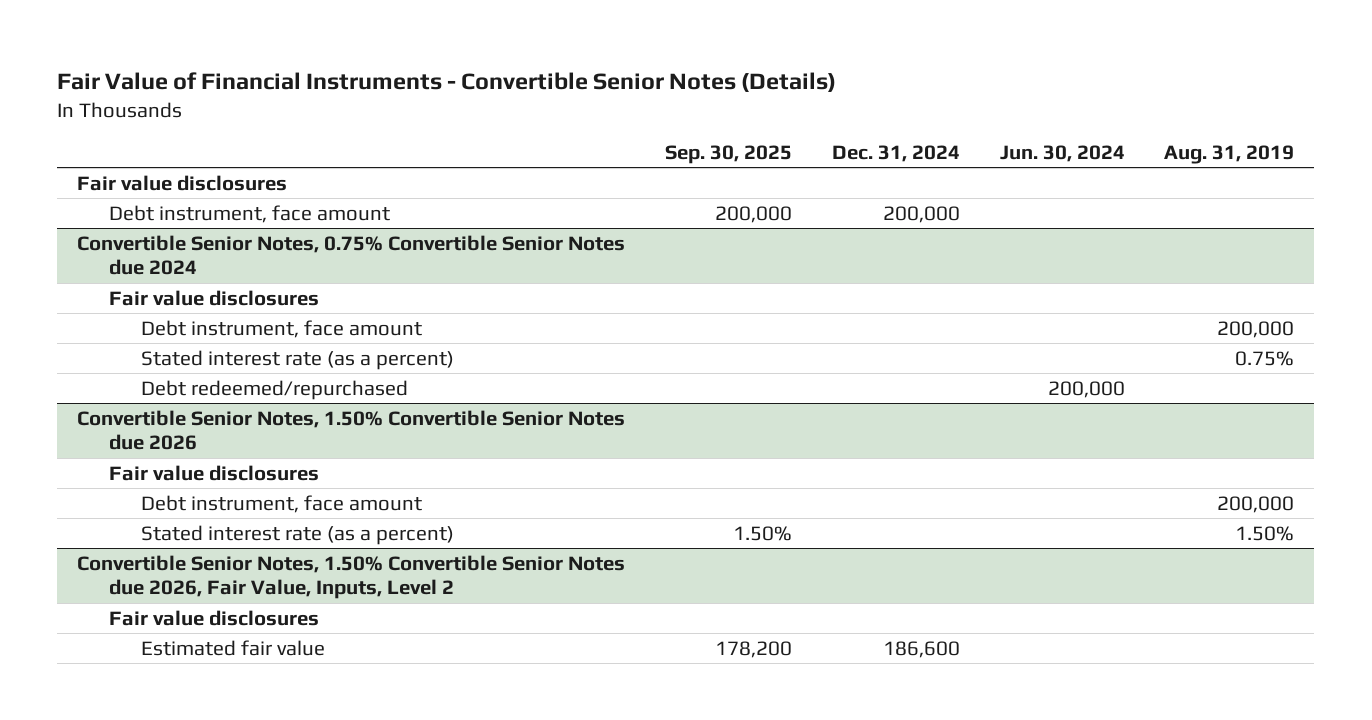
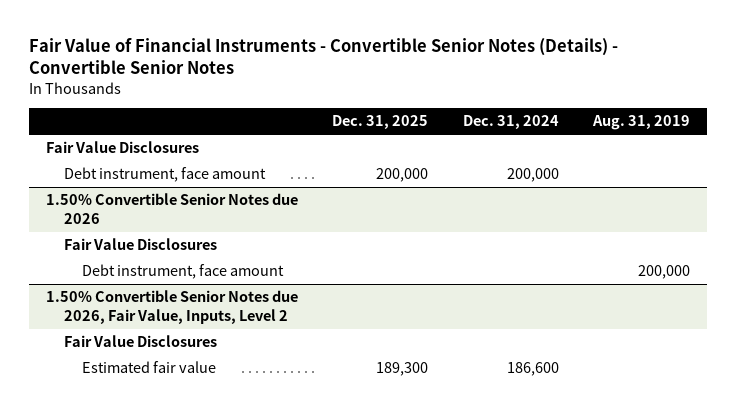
[57,72,837,93] Fair Value of Financial Instruments - Convertible Senior Notes (Details) -> [29,37,619,75] Fair Value of Financial Instruments - Convertible Senior Notes (Details) - Convertible Senior Notes
[665,144,793,164] Sep. 30, 2025 -> none
[999,144,1125,162] Jun. 30, 2024 -> none
none -> [332,115,429,130] Dec. 31, 2025
[77,174,288,191] Fair value disclosures -> [46,141,200,154] Fair Value Disclosures
[77,234,626,276] Convertible Senior Notes, 0.75% Convertible Senior Notes due 2024 -> none
[109,289,320,306] Fair value disclosures -> none
[141,319,423,338] Debt instrument, face amount -> none
[141,349,455,370] Stated interest rate (as a percent) -> none
[141,379,409,400] Debt redeemed/repurchased -> none
[77,409,626,451] Convertible Senior Notes, 1.50% Convertible Senior Notes due 2026 -> [46,193,299,225] 1.50% Convertible Senior Notes due 2026
[109,464,320,481] Fair value disclosures -> [64,238,218,251] Fair Value Disclosures
[141,524,455,545] Stated interest rate (as a percent) -> none
[77,554,626,600] Convertible Senior Notes, 1.50% Convertible Senior Notes due 2026, Fair Value, Inputs, Level 2 -> [46,290,299,325] 1.50% Convertible Senior Notes due 2026, Fair Value, Inputs, Level 2
[109,609,320,626] Fair value disclosures -> [64,335,218,348] Fair Value Disclosures

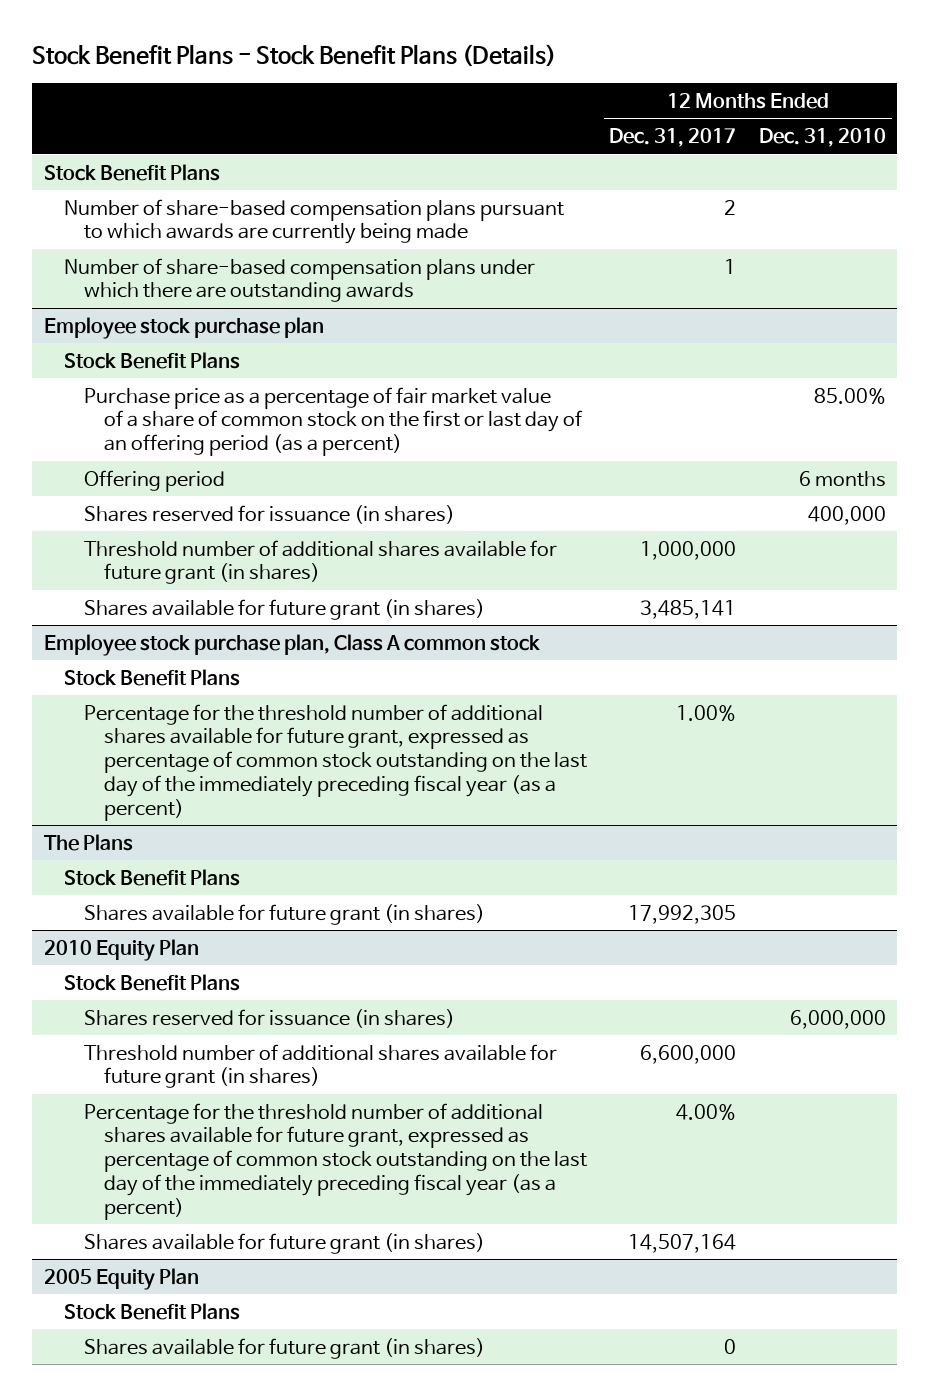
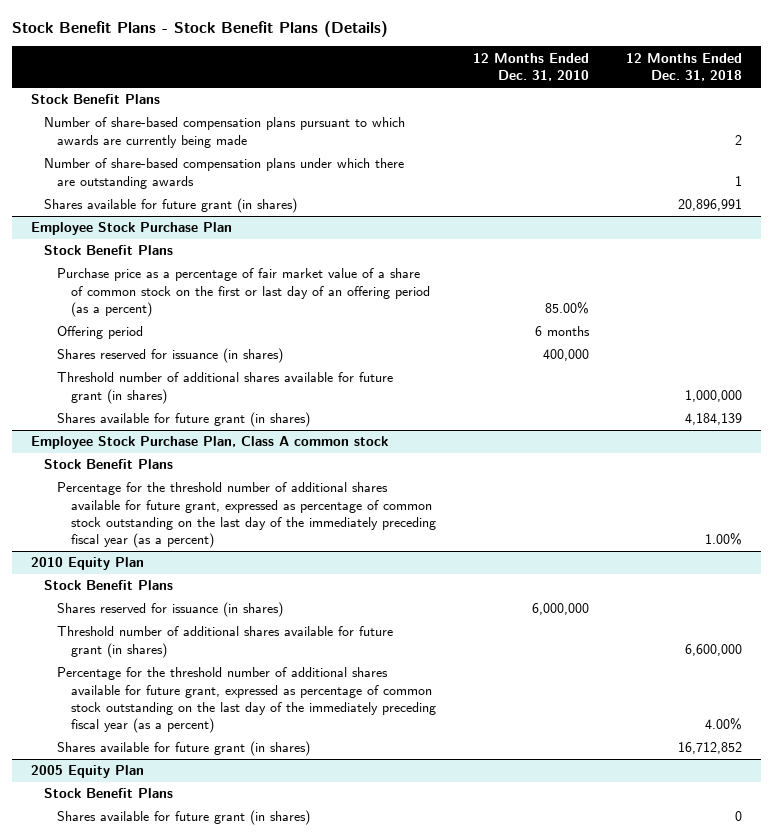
[609,128,737,148] Dec. 31, 2017 -> none
none -> [626,52,743,82] 12 Months Ended Dec. 31, 2018
none -> [44,198,298,214] Shares available for future grant (in shares)
[43,316,324,339] Employee stock purchase plan -> [30,222,232,236] Employee Stock Purchase Plan
[43,633,540,656] Employee stock purchase plan, Class A common stock -> [30,436,388,450] Employee Stock Purchase Plan, Class A common stock
[43,833,133,851] The Plans -> none
[63,868,240,886] Stock Benefit Plans -> none
[83,903,485,925] Shares available for future grant (in shares) -> none

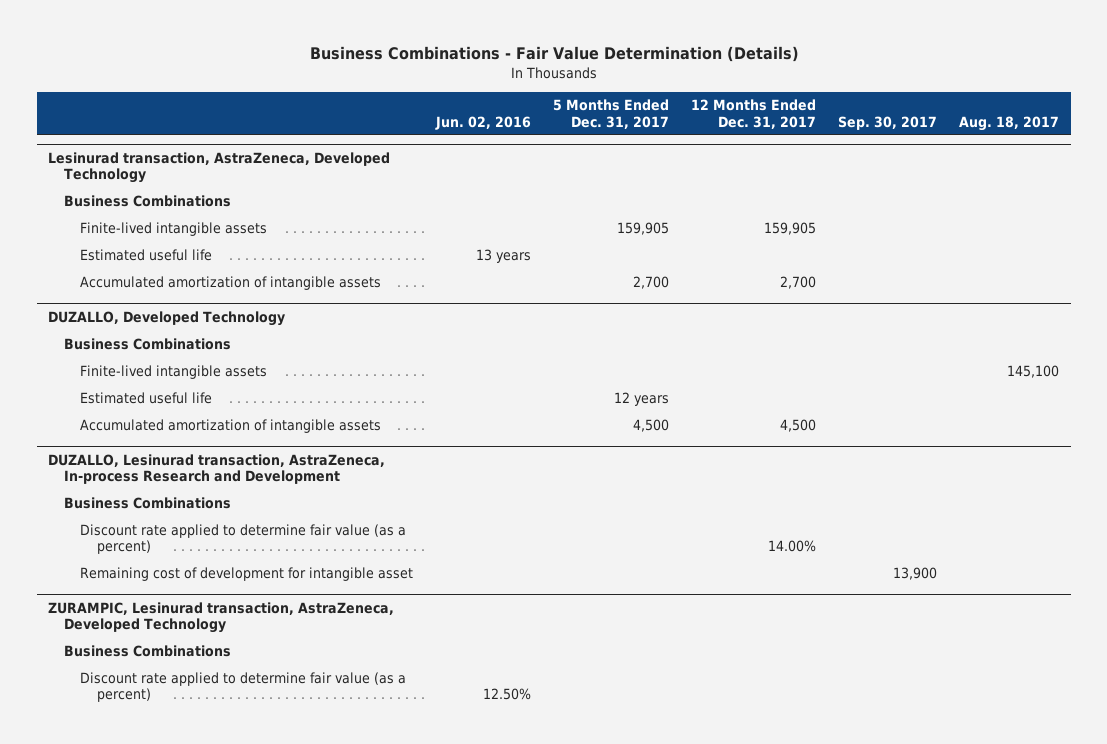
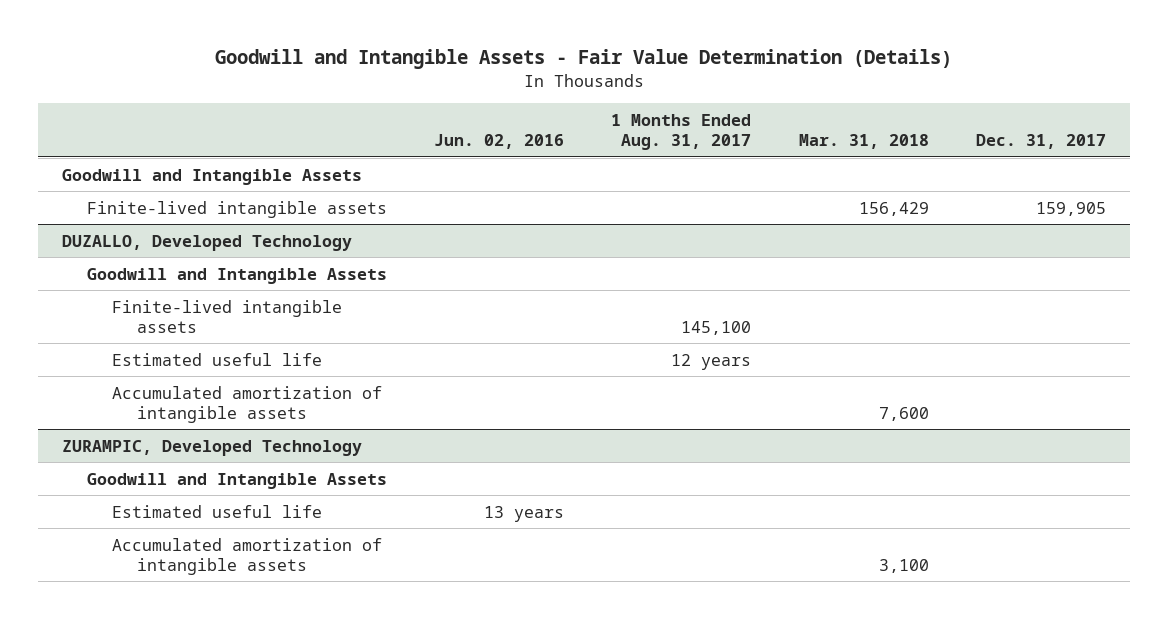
[309,45,799,62] Business Combinations - Fair Value Determination (Details) -> [214,49,952,70] Goodwill and Intangible Assets - Fair Value Determination (Details)
[552,99,669,129] 5 Months Ended Dec. 31, 2017 -> none
[691,99,817,129] 12 Months Ended Dec. 31, 2017 -> none
[838,115,938,130] Sep. 30, 2017 -> none
[959,115,1060,131] Aug. 18, 2017 -> none
none -> [611,114,752,151] 1 Months Ended Aug. 31, 2017
none -> [798,134,929,150] Mar. 31, 2018
none -> [975,134,1106,150] Dec. 31, 2017
[47,151,390,184] Lesinurad transaction, AstraZeneca, Developed Technology -> none
[64,194,232,207] Business Combinations -> none
[80,221,268,236] Finite-lived intangible assets -> none
[80,248,213,261] Estimated useful life -> none
[80,275,382,290] Accumulated amortization of intangible assets -> none
none -> [61,168,362,185] Goodwill and Intangible Assets
none -> [87,200,388,218] Finite-lived intangible assets
[64,337,232,350] Business Combinations -> none
none -> [87,267,388,284] Goodwill and Intangible Assets
[47,453,385,485] DUZALLO, Lesinurad transaction, AstraZeneca, In-process Research and Development -> none
[64,496,232,509] Business Combinations -> none
[80,523,407,554] Discount rate applied to determine fair value (as a percent) -> none
[80,566,414,581] Remaining cost of development for intangible asset -> none
[64,644,232,657] Business Combinations -> none
[80,671,407,702] Discount rate applied to determine fair value (as a percent) -> none
[47,601,394,634] ZURAMPIC, Lesinurad transaction, AstraZeneca, Developed Technology -> [61,439,362,456] ZURAMPIC, Developed Technology
none -> [87,472,388,489] Goodwill and Intangible Assets
none -> [112,504,323,518] Estimated useful life
none -> [112,537,383,575] Accumulated amortization of intangible assets

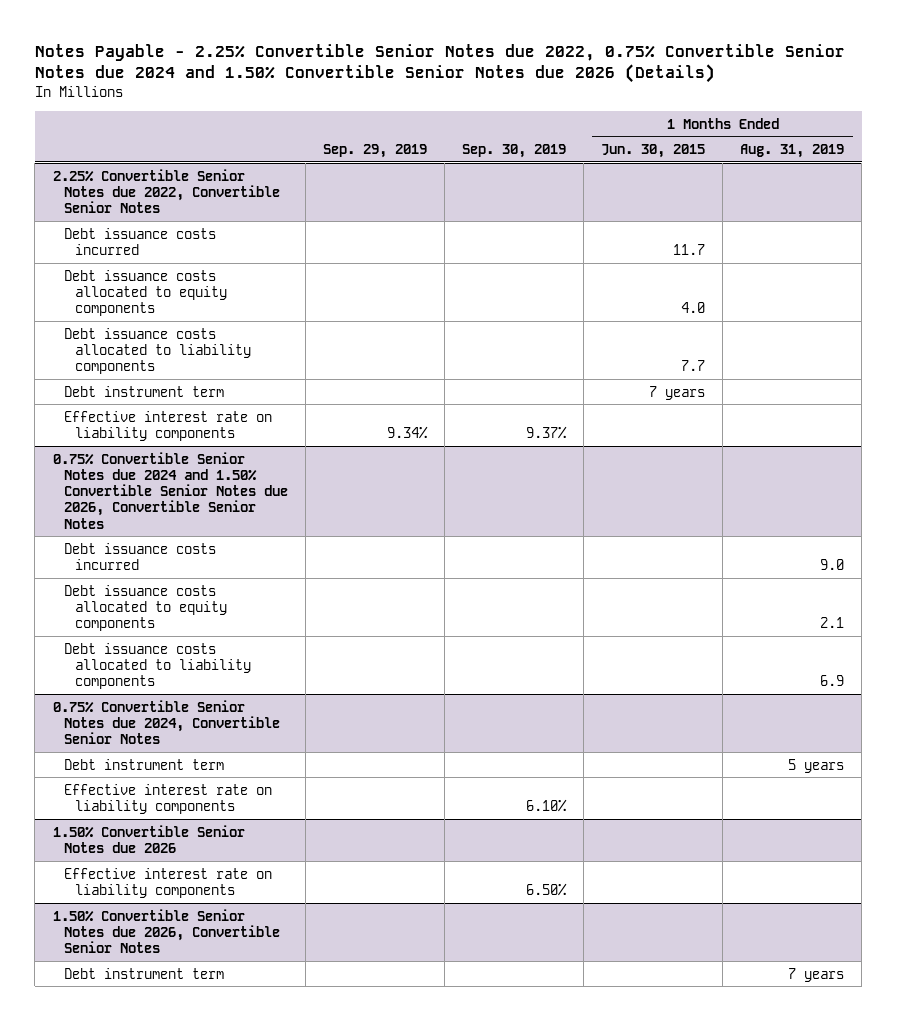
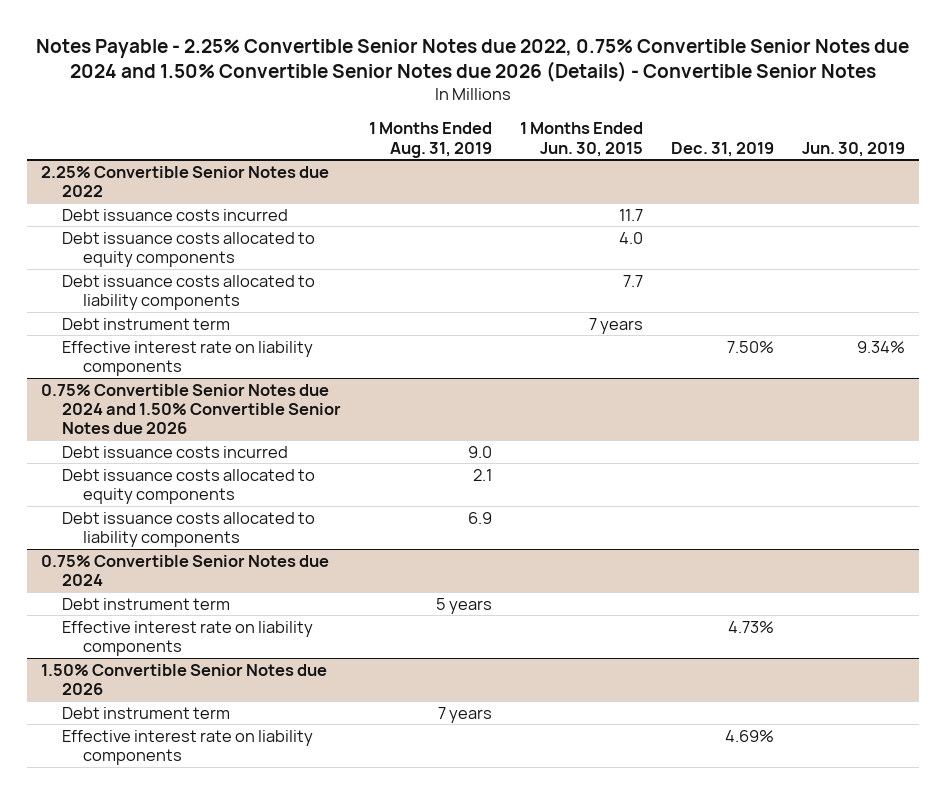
[34,43,845,84] Notes Payable - 2.25% Convertible Senior Notes due 2022, 0.75% Convertible Senior Notes due 2024 and 1.50% Convertible Senior Notes due 2026 (Details) -> [36,38,910,83] Notes Payable - 2.25% Convertible Senior Notes due 2022, 0.75% Convertible Senior Notes due 2024 and 1.50% Convertible Senior Notes due 2026 (Details) - Convertible Senior Notes
[322,143,427,158] Sep. 29, 2019 -> none
[462,143,567,158] Sep. 30, 2019 -> none
none -> [671,141,775,157] Dec. 31, 2019
none -> [802,141,906,157] Jun. 30, 2019
[52,168,280,214] 2.25% Convertible Senior Notes due 2022, Convertible Senior Notes -> [41,165,330,197] 2.25% Convertible Senior Notes due 2022
[52,451,288,529] 0.75% Convertible Senior Notes due 2024 and 1.50% Convertible Senior Notes due 2026, Convertible Senior Notes -> [41,383,342,435] 0.75% Convertible Senior Notes due 2024 and 1.50% Convertible Senior Notes due 2026
[52,699,280,745] 0.75% Convertible Senior Notes due 2024, Convertible Senior Notes -> [41,554,330,586] 0.75% Convertible Senior Notes due 2024
none -> [62,706,231,719] Debt instrument term
[52,908,280,954] 1.50% Convertible Senior Notes due 2026, Convertible Senior Notes -> none
[63,967,224,979] Debt instrument term -> none

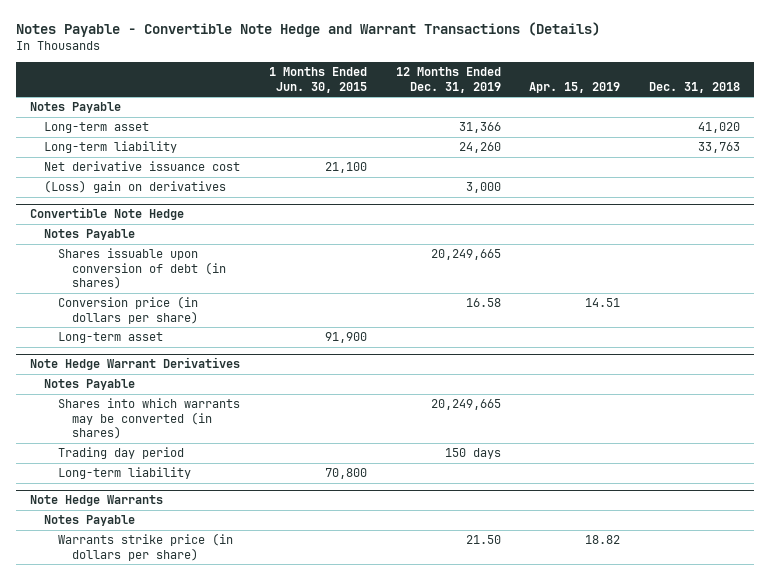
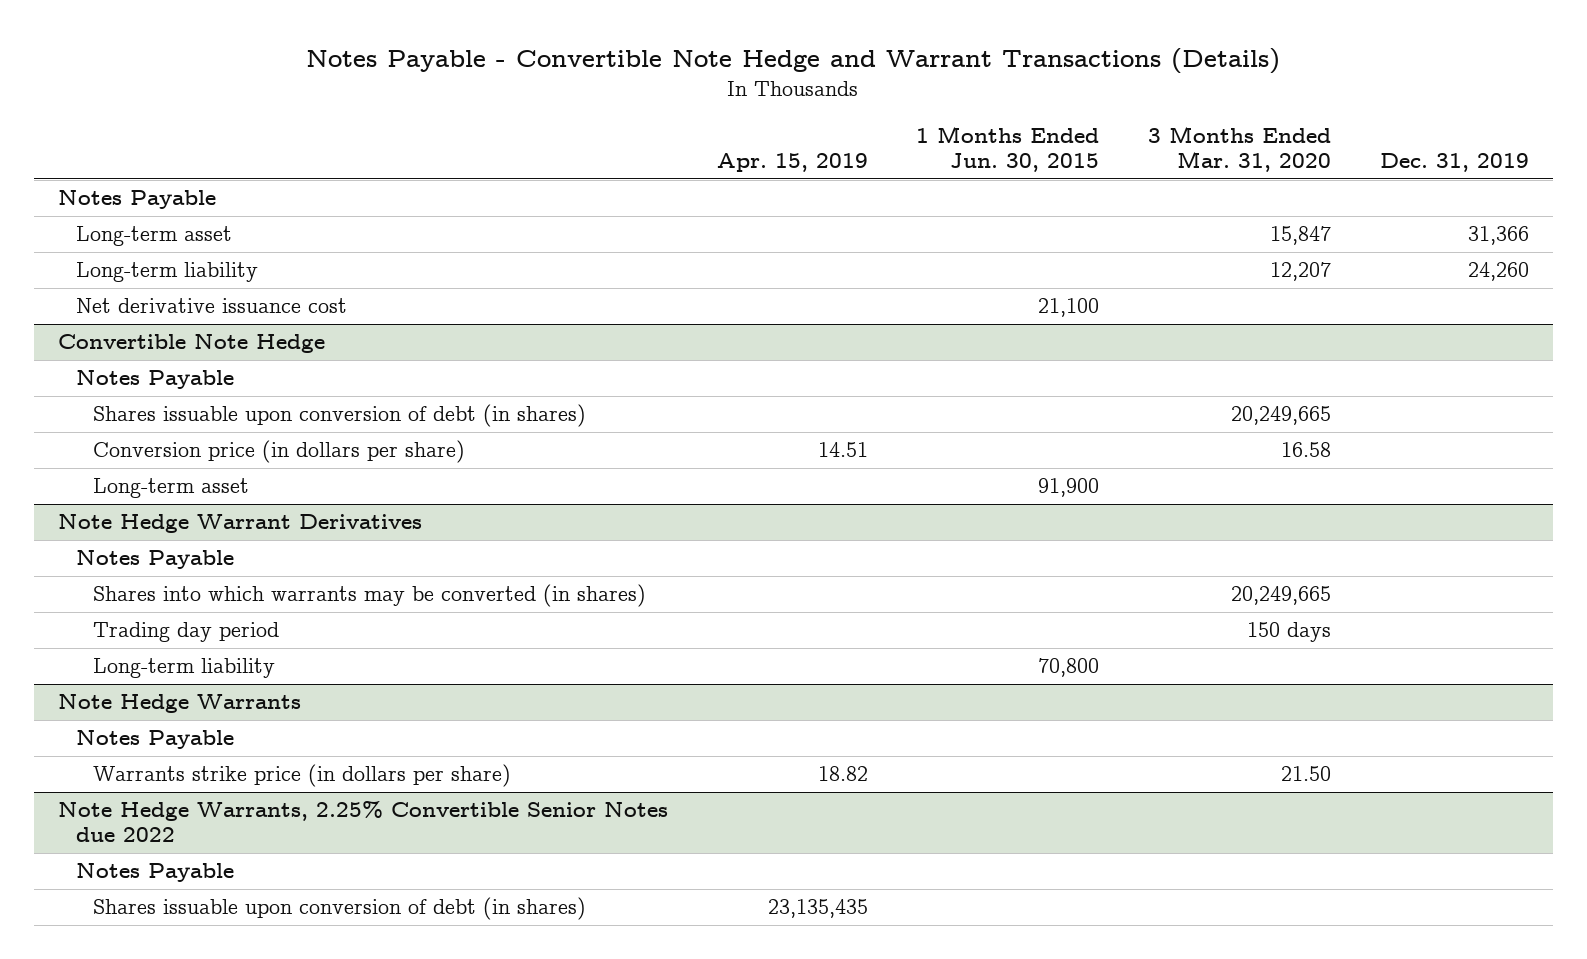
[395,67,501,93] 12 Months Ended Dec. 31, 2019 -> none
[649,81,741,93] Dec. 31, 2018 -> none
none -> [1147,125,1331,173] 3 Months Ended Mar. 31, 2020
none -> [1379,153,1529,173] Dec. 31, 2019
[43,180,226,194] (Loss) gain on derivatives -> none
none -> [58,801,669,843] Note Hedge Warrants, 2.25% Convertible Senior Notes due 2022
none -> [75,863,234,883] Notes Payable
none -> [92,897,586,921] Shares issuable upon conversion of debt (in shares)

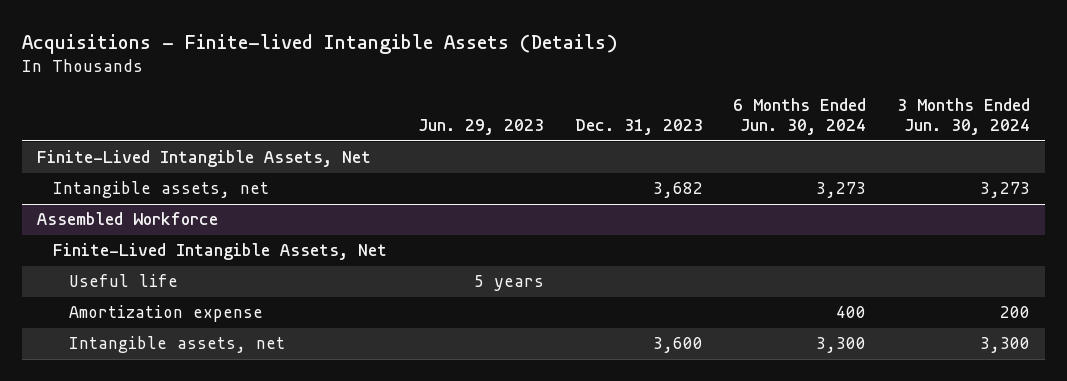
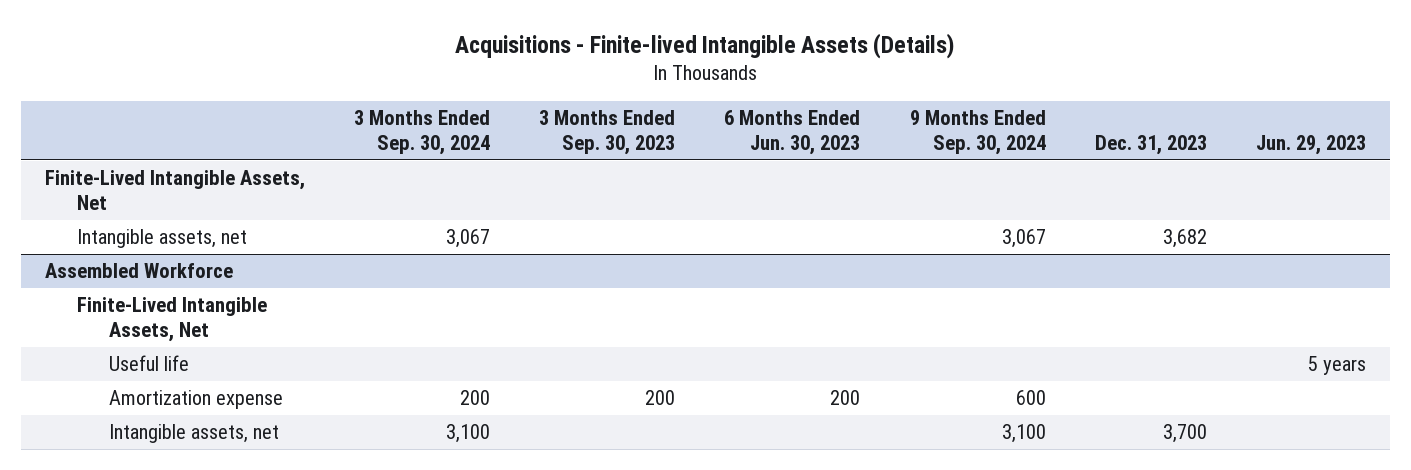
[733,97,867,136] 6 Months Ended Jun. 30, 2024 -> none
[896,97,1030,136] 3 Months Ended Jun. 30, 2024 -> none
none -> [354,110,491,156] 3 Months Ended Sep. 30, 2024
none -> [539,110,676,156] 3 Months Ended Sep. 30, 2023
none -> [724,110,861,156] 6 Months Ended Jun. 30, 2023
none -> [909,110,1046,156] 9 Months Ended Sep. 30, 2024
[652,337,703,354] 3,600 -> [1162,424,1207,444] 3,700

